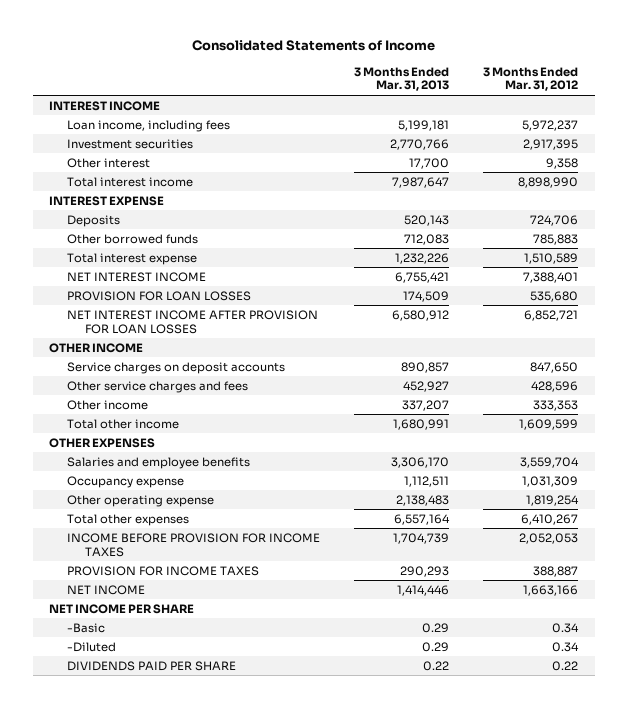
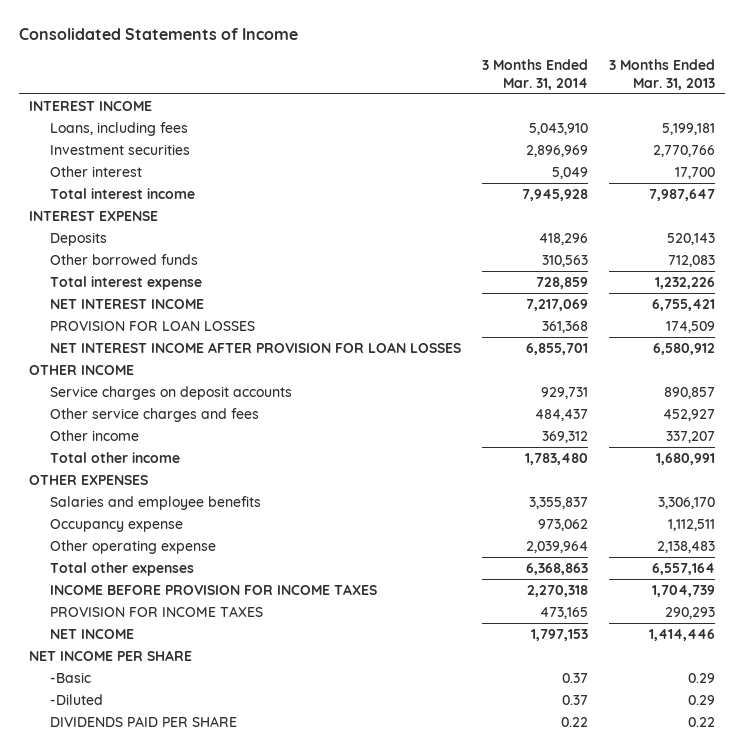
[482,66,578,92] 3 Months Ended Mar. 31, 2012 -> none
none -> [482,59,589,90] 3 Months Ended Mar. 31, 2014
[67,119,231,132] Loan income, including fees -> [50,122,189,137] Loans, including fees

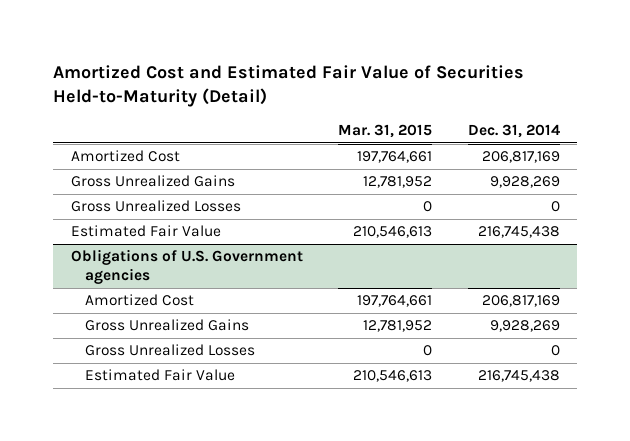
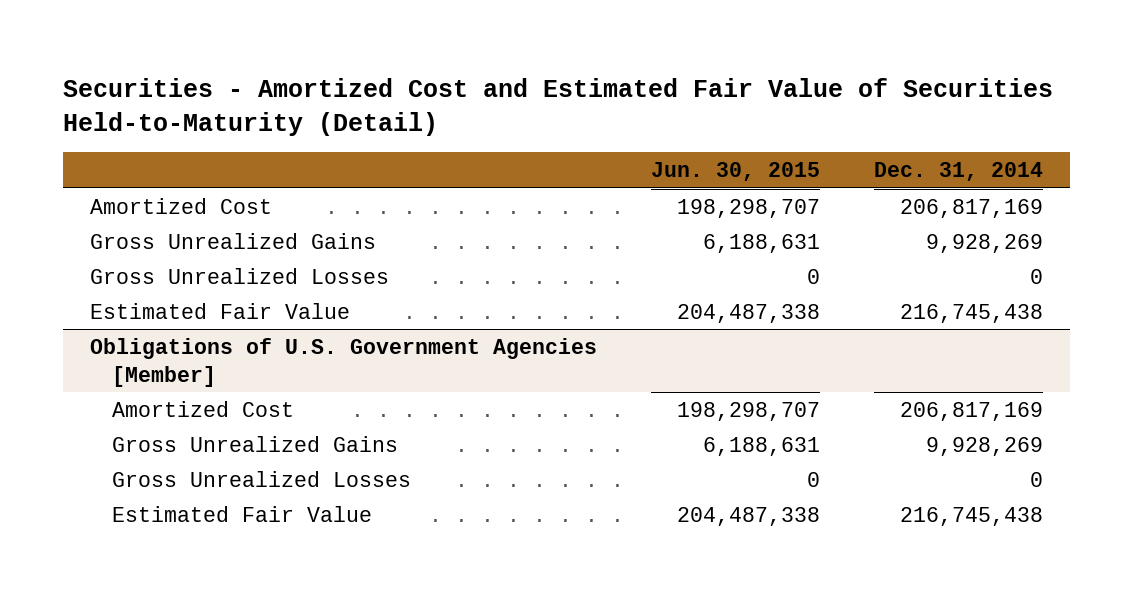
[53,64,525,107] Amortized Cost and Estimated Fair Value of Securities Held-to-Maturity (Detail) -> [63,78,1054,136] Securities - Amortized Cost and Estimated Fair Value of Securities Held-to-Maturity (Detail)
[338,123,433,138] Mar. 31, 2015 -> none
none -> [651,162,821,182] Jun. 30, 2015
[70,249,303,284] Obligations of U.S. Government agencies -> [90,337,598,387] Obligations of U.S. Government Agencies [Member]

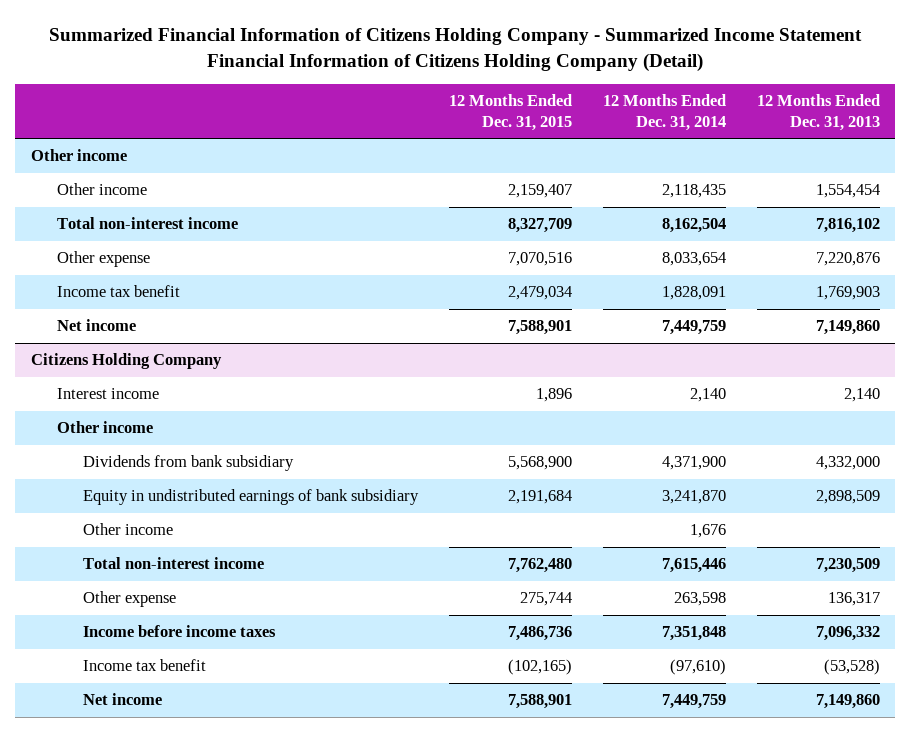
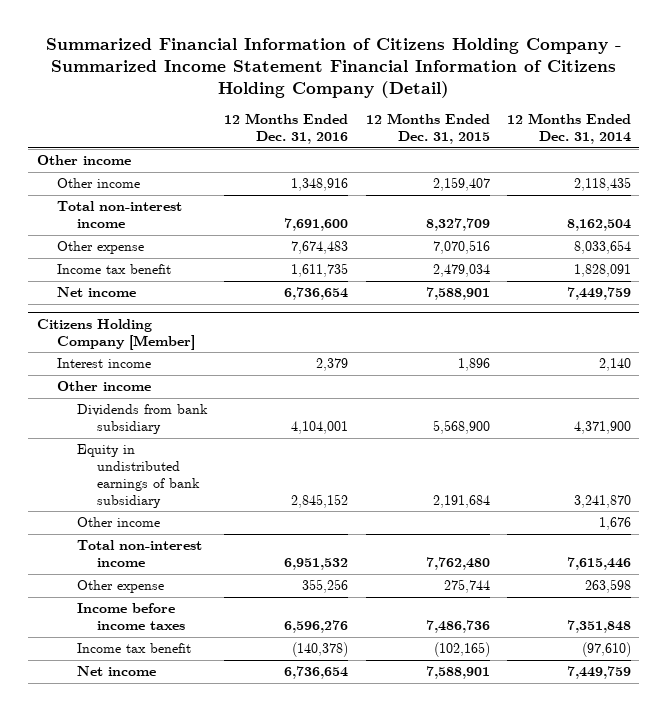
[756,94,880,131] 12 Months Ended Dec. 31, 2013 -> none
none -> [224,113,349,145] 12 Months Ended Dec. 31, 2016
[30,353,222,370] Citizens Holding Company -> [36,318,195,350] Citizens Holding Company [Member]

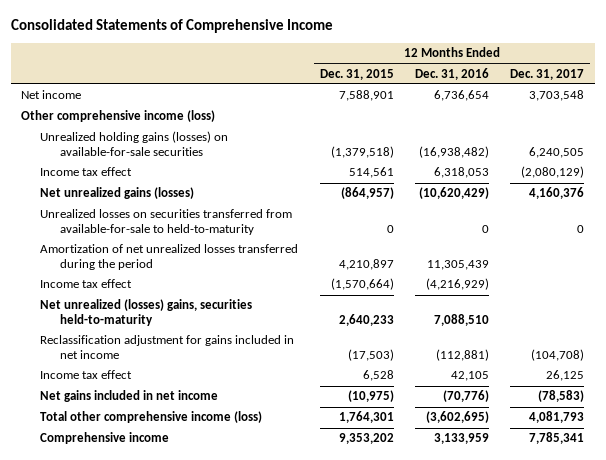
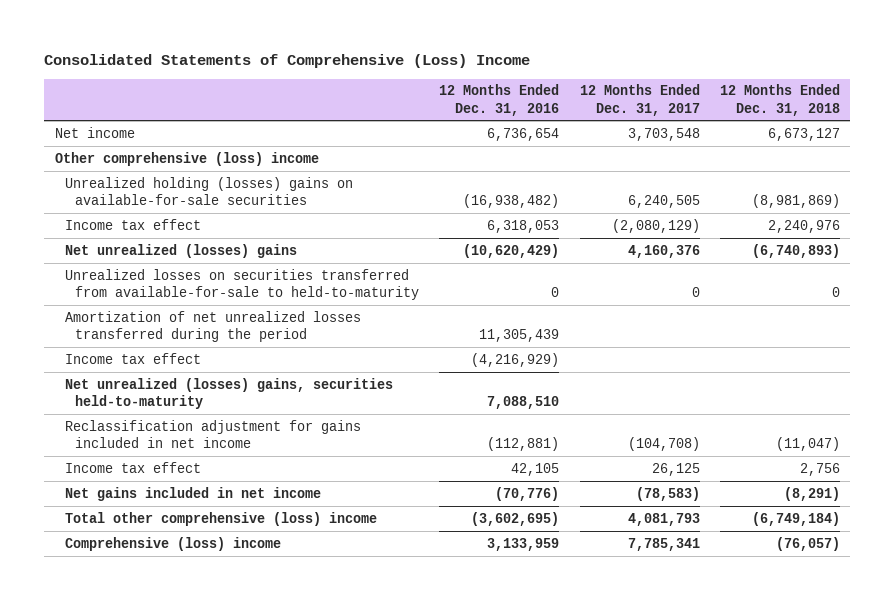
[10,19,333,34] Consolidated Statements of Comprehensive Income -> [44,54,531,69] Consolidated Statements of Comprehensive (Loss) Income
[319,68,394,80] Dec. 31, 2015 -> none
none -> [720,84,841,116] 12 Months Ended Dec. 31, 2018
[21,110,216,123] Other comprehensive income (loss) -> [54,151,319,166] Other comprehensive (loss) income
[40,131,229,156] Unrealized holding gains (losses) on available-for-sale securities -> [64,176,353,205] Unrealized holding (losses) gains on available-for-sale securities
[40,187,195,200] Net unrealized gains (losses) -> [64,243,297,258] Net unrealized (losses) gains
[40,411,263,424] Total other comprehensive income (loss) -> [64,511,377,526] Total other comprehensive (loss) income
[40,432,170,445] Comprehensive income -> [64,536,281,551] Comprehensive (loss) income

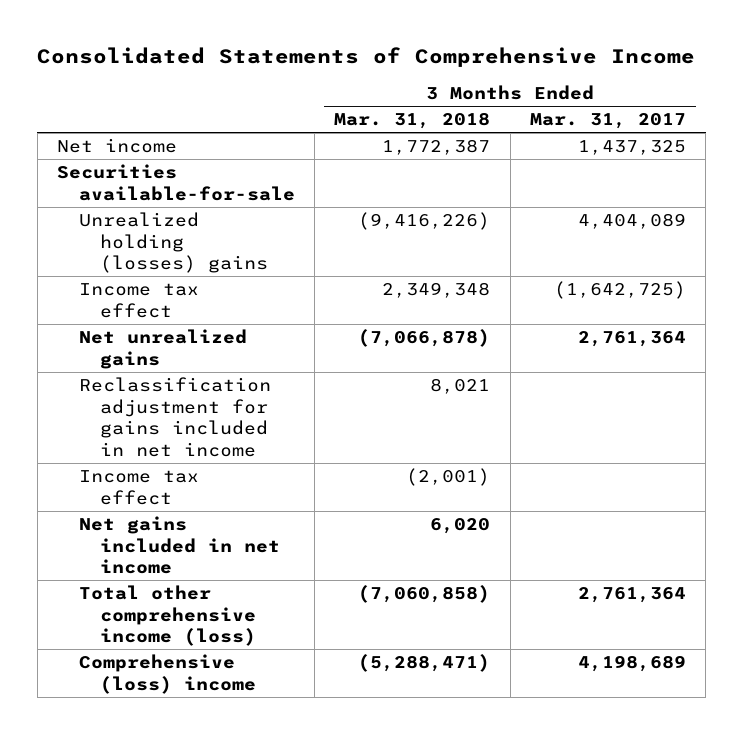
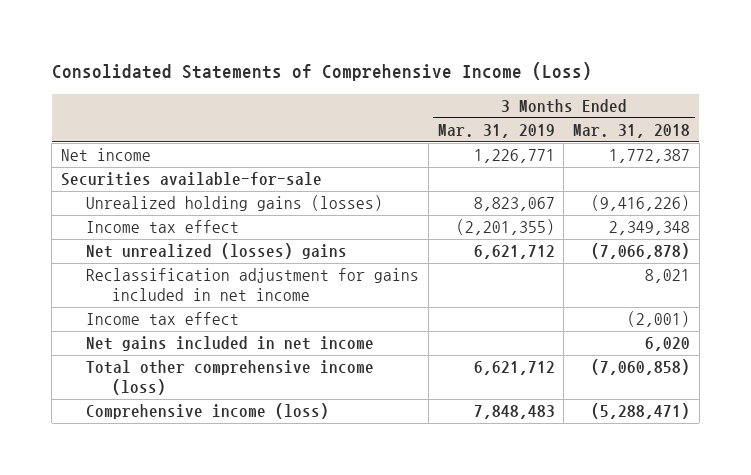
[37,47,696,68] Consolidated Statements of Comprehensive Income -> [51,62,592,82] Consolidated Statements of Comprehensive Income (Loss)
[529,113,686,130] Mar. 31, 2017 -> none
none -> [437,124,555,139] Mar. 31, 2019
[78,211,269,274] Unrealized holding (losses) gains -> [86,195,384,212] Unrealized holding gains (losses)
[78,328,247,369] Net unrealized gains -> [86,243,348,260] Net unrealized (losses) gains
[78,653,257,694] Comprehensive (loss) income -> [86,403,330,420] Comprehensive income (loss)

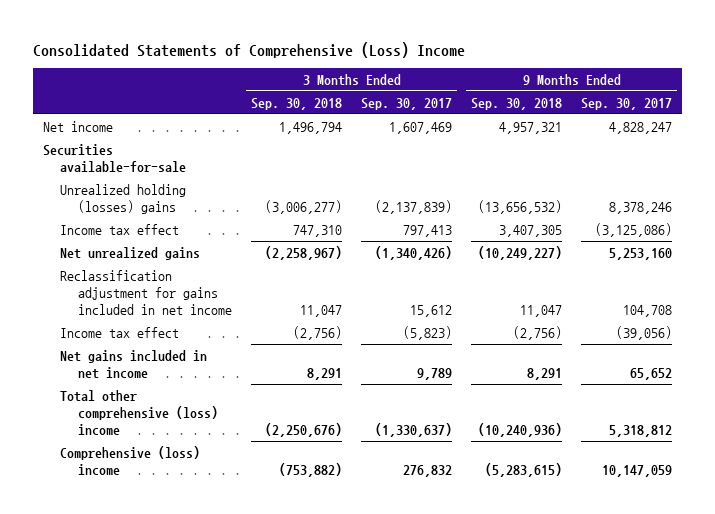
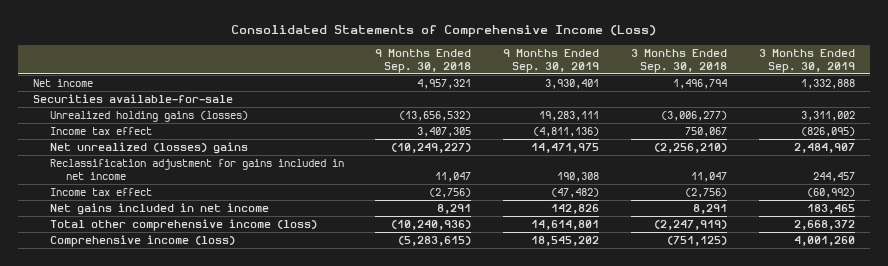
[33,41,466,58] Consolidated Statements of Comprehensive (Loss) Income -> [231,25,657,38] Consolidated Statements of Comprehensive Income (Loss)
[361,97,453,110] Sep. 30, 2017 -> none
[581,97,673,110] Sep. 30, 2017 -> none
none -> [503,48,600,73] 9 Months Ended Sep. 30, 2019
none -> [758,48,855,73] 3 Months Ended Sep. 30, 2019
[60,183,187,215] Unrealized holding (losses) gains -> [49,111,248,123] Unrealized holding gains (losses)
[292,224,342,237] 747,310 -> [684,127,727,138] 750,067
[60,246,201,260] Net unrealized gains -> [49,142,248,155] Net unrealized (losses) gains
[264,245,342,260] (2,258,967) -> [653,143,727,154] (2,256,210)
[60,389,218,436] Total other comprehensive (loss) income -> [49,219,317,232] Total other comprehensive income (loss)
[264,423,342,438] (2,250,676) -> [653,220,727,231] (2,247,919)
[60,445,201,476] Comprehensive (loss) income -> [49,235,235,248] Comprehensive income (loss)
[278,463,342,478] (753,882) -> [666,236,727,247] (751,125)

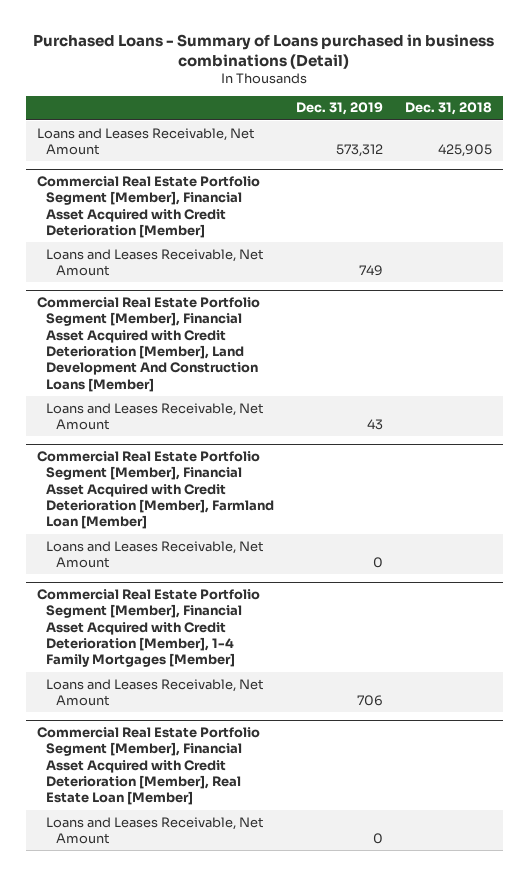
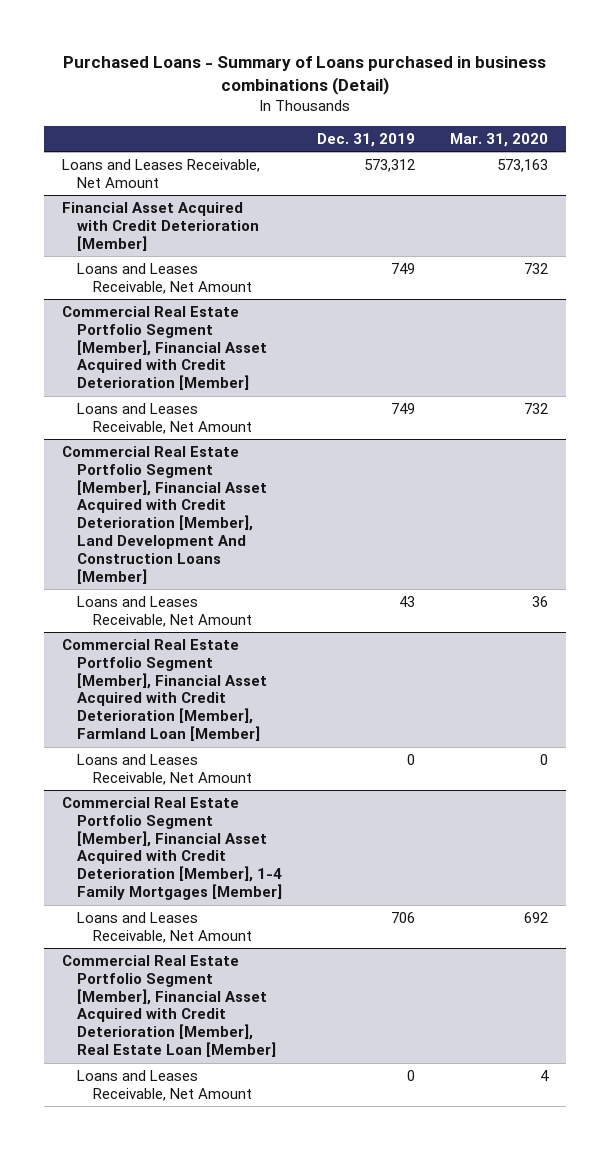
[404,102,492,116] Dec. 31, 2018 -> none
none -> [450,132,549,147] Mar. 31, 2020
none -> [61,201,260,251] Financial Asset Acquired with Credit Deterioration [Member]
none -> [77,262,252,294] Loans and Leases Receivable, Net Amount

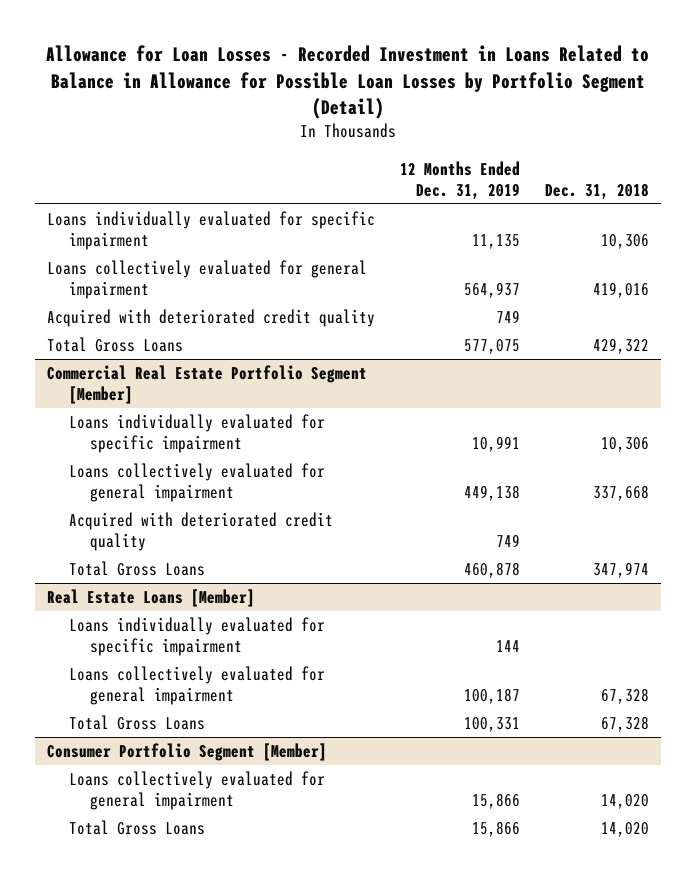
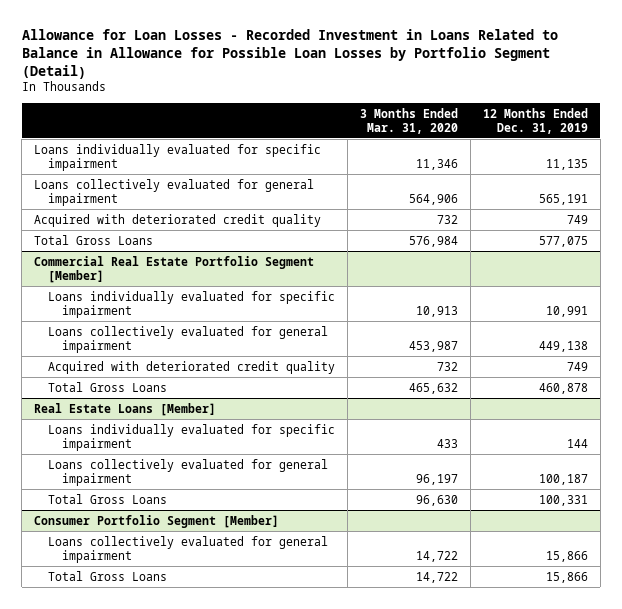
[544,182,649,200] Dec. 31, 2018 -> none
none -> [359,107,458,134] 3 Months Ended Mar. 31, 2020
[464,282,521,299] 564,937 -> [538,193,588,205] 565,191

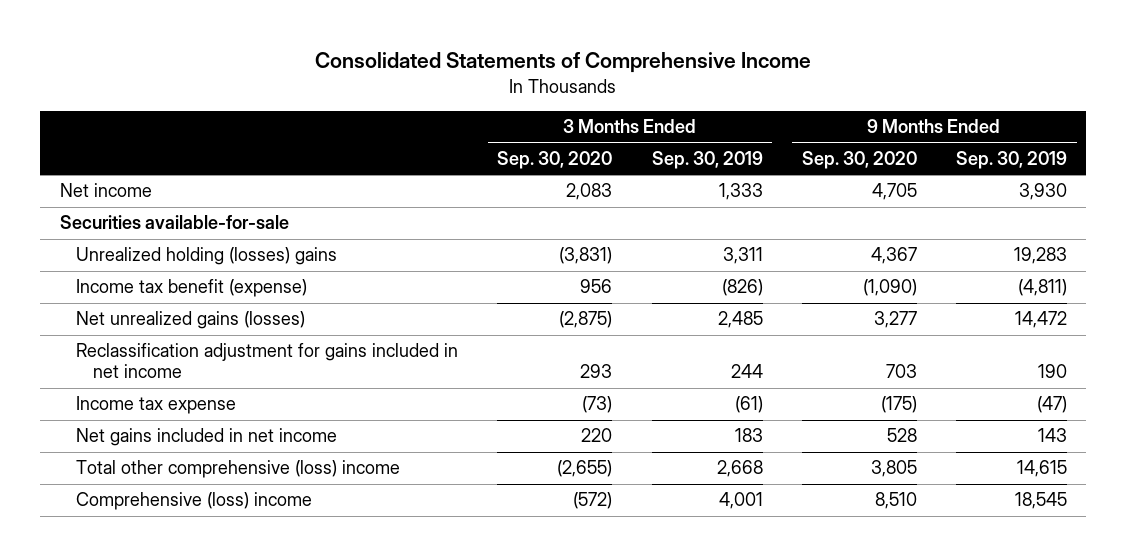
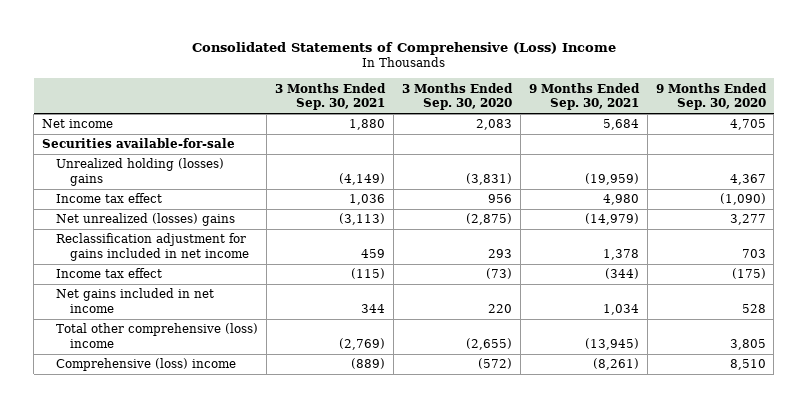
[315,52,812,74] Consolidated Statements of Comprehensive Income -> [191,41,616,55] Consolidated Statements of Comprehensive (Loss) Income
[651,151,763,170] Sep. 30, 2019 -> none
[955,151,1067,170] Sep. 30, 2019 -> none
none -> [275,82,387,111] 3 Months Ended Sep. 30, 2021
none -> [528,82,640,111] 9 Months Ended Sep. 30, 2021
[76,279,308,298] Income tax benefit (expense) -> [56,193,163,204] Income tax effect
[76,311,306,330] Net unrealized gains (losses) -> [56,213,236,227] Net unrealized (losses) gains
[76,396,237,415] Income tax expense -> [56,268,163,279] Income tax effect

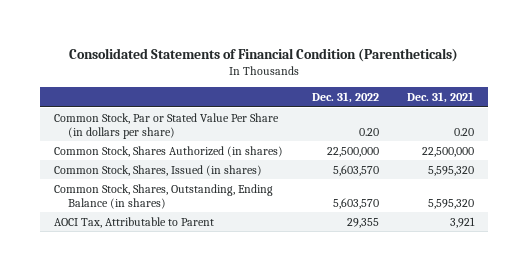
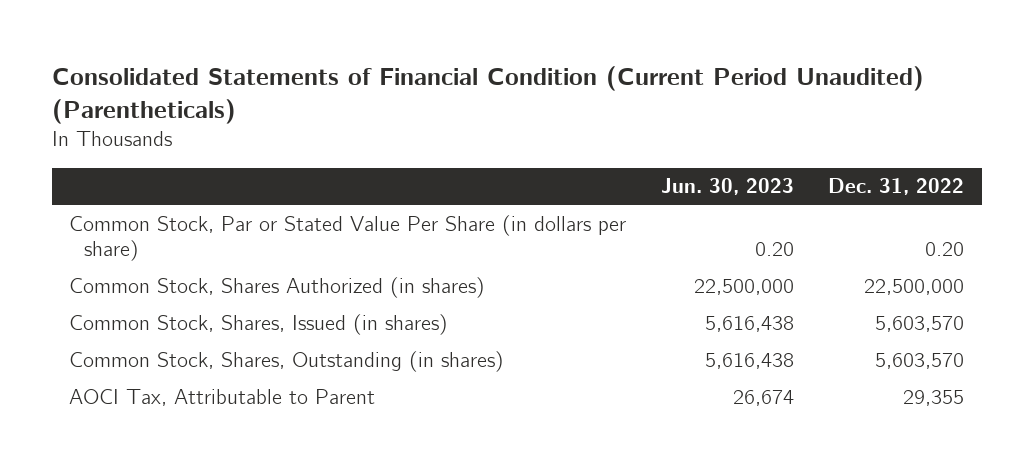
[69,48,459,63] Consolidated Statements of Financial Condition (Parentheticals) -> [51,65,924,124] Consolidated Statements of Financial Condition (Current Period Unaudited) (Parentheticals)
[406,92,474,104] Dec. 31, 2021 -> none
none -> [660,178,794,196] Jun. 30, 2023
[54,183,274,209] Common Stock, Shares, Outstanding, Ending Balance (in shares) -> [69,350,505,372] Common Stock, Shares, Outstanding (in shares)

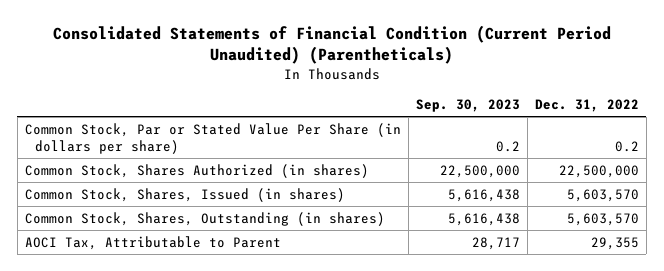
[660,178,794,196] Jun. 30, 2023 -> none
none -> [415,99,520,113] Sep. 30, 2023
[925,242,965,257] 0.20 -> [614,140,639,152] 0.2

